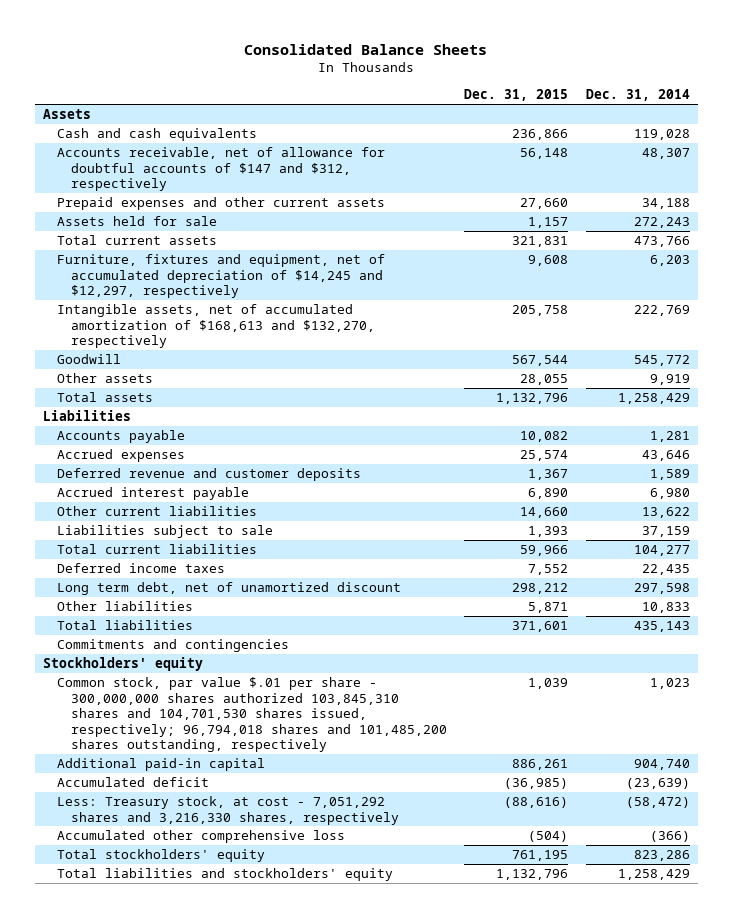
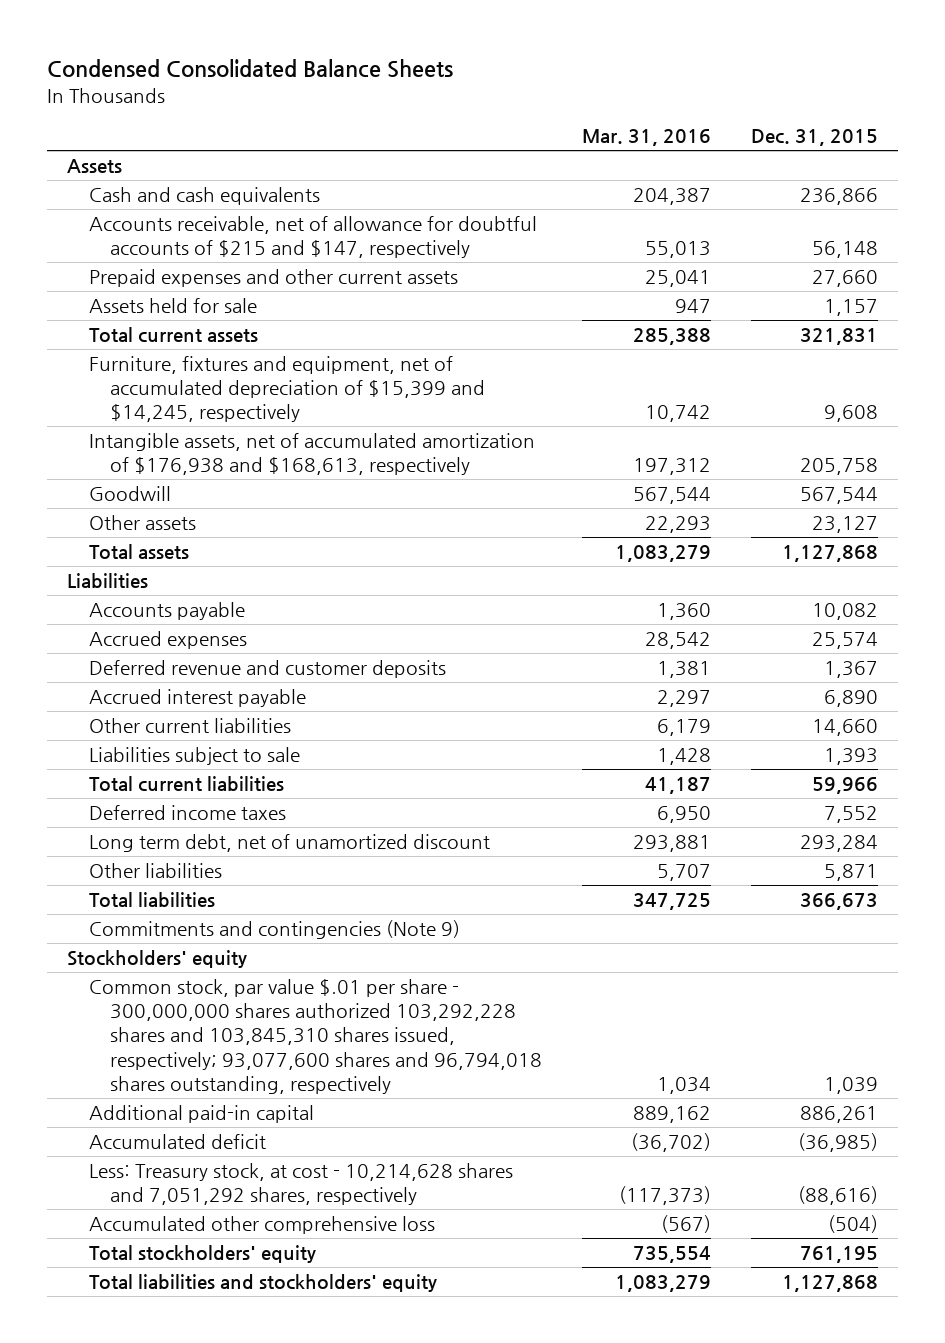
[244,43,488,55] Consolidated Balance Sheets -> [46,59,453,79] Condensed Consolidated Balance Sheets
[585,89,690,102] Dec. 31, 2014 -> none
none -> [582,129,712,147] Mar. 31, 2016
[56,147,385,192] Accounts receivable, net of allowance for doubtful accounts of $147 and $312, respectively -> [88,216,537,259] Accounts receivable, net of allowance for doubtful accounts of $215 and $147, respectively
[56,254,385,299] Furniture, fixtures and equipment, net of accumulated depreciation of $14,245 and $12,297, respectively -> [88,356,486,423] Furniture, fixtures and equipment, net of accumulated depreciation of $15,399 and $14,245, respectively
[56,304,375,349] Intangible assets, net of accumulated amortization of $168,613 and $132,270, respectively -> [88,433,535,476] Intangible assets, net of accumulated amortization of $176,938 and $168,613, respectively
[520,374,569,386] 28,055 -> [812,516,879,534] 23,127
[496,393,569,405] 1,132,796 -> [782,545,879,563] 1,127,868
[512,583,569,595] 298,212 -> [800,835,879,853] 293,284
[512,621,569,633] 371,601 -> [800,893,879,911] 366,673
[56,639,289,653] Commitments and contingencies -> [88,920,460,940] Commitments and contingencies (Note 9)
[56,677,447,753] Common stock, par value $.01 per share - 300,000,000 shares authorized 103,845,310 shares and 104,701,530 shares issued, respectively; 96,794,018 shares and 101,485,200 shares outstanding, respectively -> [88,979,543,1094] Common stock, par value $.01 per share - 300,000,000 shares authorized 103,292,228 shares and 103,845,310 shares issued, respectively; 93,077,600 shares and 96,794,018 shares outstanding, respectively
[56,796,399,825] Less: Treasury stock, at cost - 7,051,292 shares and 3,216,330 shares, respectively -> [88,1163,513,1206] Less: Treasury stock, at cost - 10,214,628 shares and 7,051,292 shares, respectively
[496,869,569,881] 1,132,796 -> [782,1275,879,1293] 1,127,868

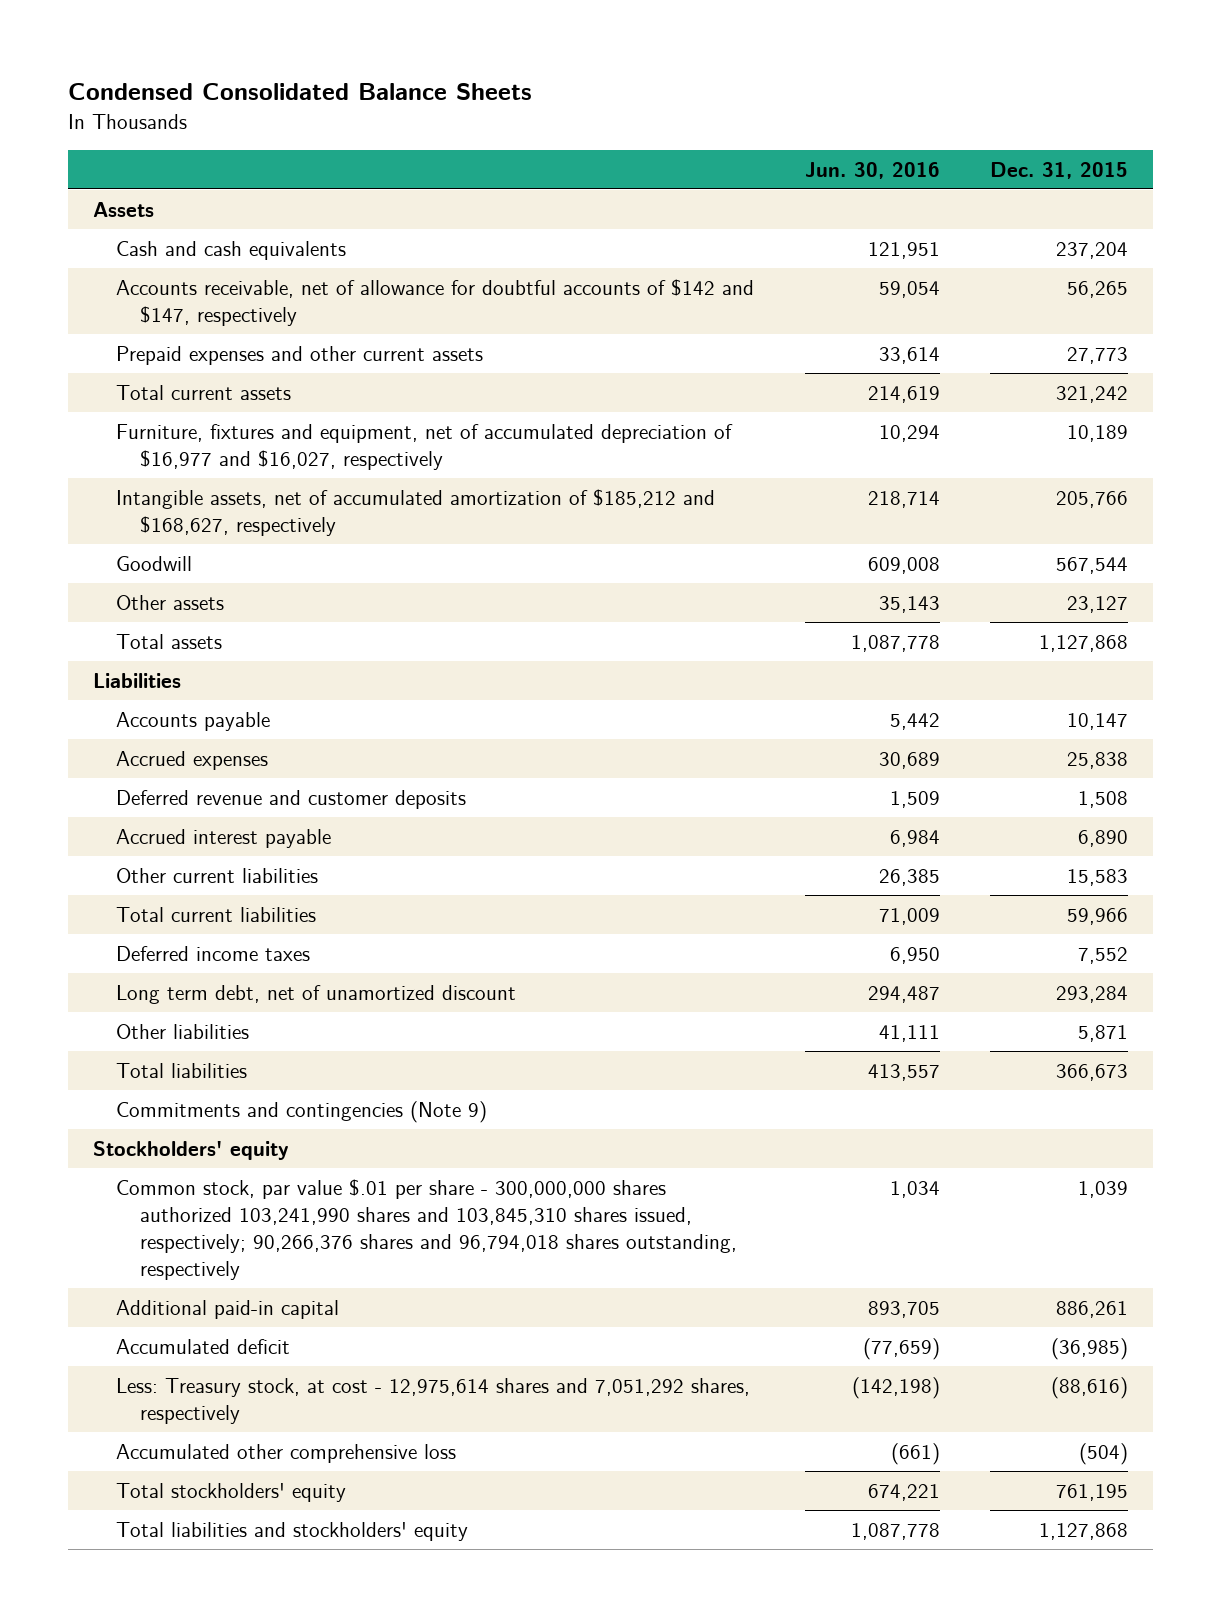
[582,129,712,147] Mar. 31, 2016 -> none
none -> [804,161,940,179] Jun. 30, 2016
[88,298,257,314] Assets held for sale -> none
[800,188,879,206] 236,866 -> [1055,241,1128,259] 237,204
[88,216,537,259] Accounts receivable, net of allowance for doubtful accounts of $215 and $147, respectively -> [116,278,755,326] Accounts receivable, net of allowance for doubtful accounts of $142 and $147, respectively
[812,241,879,259] 56,148 -> [1066,280,1128,298] 56,265
[812,270,879,288] 27,660 -> [1066,346,1128,364] 27,773
[800,328,879,346] 321,831 -> [1055,385,1128,403] 321,242
[88,356,486,423] Furniture, fixtures and equipment, net of accumulated depreciation of $15,399 and $14,245, respectively -> [116,423,734,470] Furniture, fixtures and equipment, net of accumulated depreciation of $16,977 and $16,027, respectively
[824,405,879,423] 9,608 -> [1066,424,1128,442] 10,189
[88,433,535,476] Intangible assets, net of accumulated amortization of $176,938 and $168,613, respectively -> [116,488,716,536] Intangible assets, net of accumulated amortization of $185,212 and $168,627, respectively
[800,458,879,476] 205,758 -> [1055,490,1128,508] 205,766
[812,603,879,621] 10,082 -> [1066,712,1128,730] 10,147
[812,632,879,650] 25,574 -> [1066,751,1128,769] 25,838
[824,661,879,679] 1,367 -> [1077,790,1128,808] 1,508
[88,747,300,766] Liabilities subject to sale -> none
[812,719,879,737] 14,660 -> [1066,868,1128,886] 15,583
[88,979,543,1094] Common stock, par value $.01 per share - 300,000,000 shares authorized 103,292,228 shares and 103,845,310 shares issued, respectively; 93,077,600 shares and 96,794,018 shares outstanding, respectively -> [116,1178,737,1281] Common stock, par value $.01 per share - 300,000,000 shares authorized 103,241,990 shares and 103,845,310 shares issued, respectively; 90,266,376 shares and 96,794,018 shares outstanding, respectively
[88,1163,513,1206] Less: Treasury stock, at cost - 10,214,628 shares and 7,051,292 shares, respectively -> [116,1377,751,1424] Less: Treasury stock, at cost - 12,975,614 shares and 7,051,292 shares, respectively

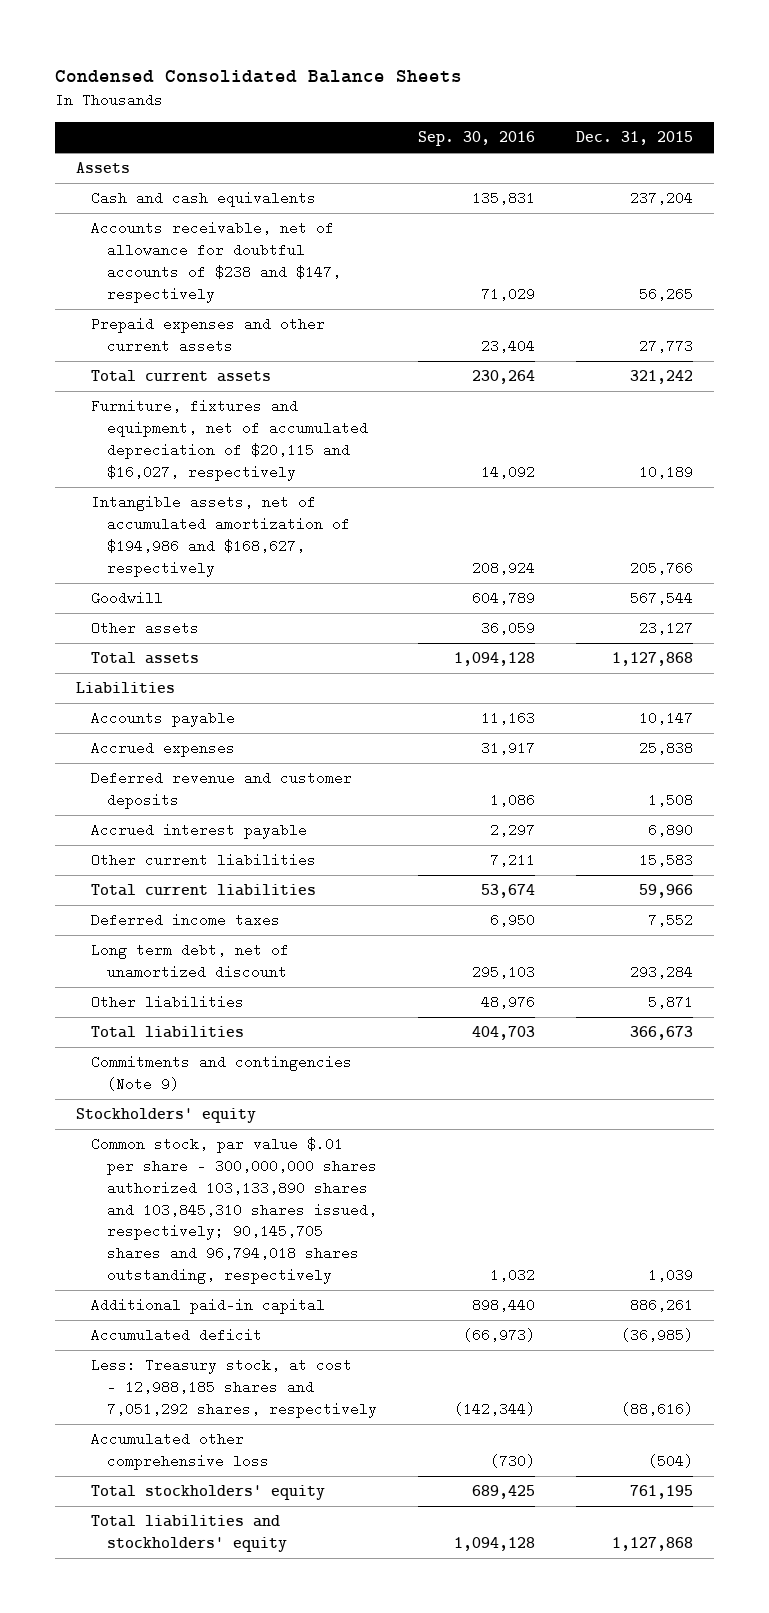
[804,161,940,179] Jun. 30, 2016 -> none
none -> [418,131,536,147] Sep. 30, 2016
[116,278,755,326] Accounts receivable, net of allowance for doubtful accounts of $142 and $147, respectively -> [91,221,341,303] Accounts receivable, net of allowance for doubtful accounts of $238 and $147, respectively
[116,423,734,470] Furniture, fixtures and equipment, net of accumulated depreciation of $16,977 and $16,027, respectively -> [91,399,368,481] Furniture, fixtures and equipment, net of accumulated depreciation of $20,115 and $16,027, respectively
[116,488,716,536] Intangible assets, net of accumulated amortization of $185,212 and $168,627, respectively -> [91,495,350,577] Intangible assets, net of accumulated amortization of $194,986 and $168,627, respectively
[116,1178,737,1281] Common stock, par value $.01 per share - 300,000,000 shares authorized 103,241,990 shares and 103,845,310 shares issued, respectively; 90,266,376 shares and 96,794,018 shares outstanding, respectively -> [91,1137,377,1284] Common stock, par value $.01 per share - 300,000,000 shares authorized 103,133,890 shares and 103,845,310 shares issued, respectively; 90,145,705 shares and 96,794,018 shares outstanding, respectively
[116,1377,751,1424] Less: Treasury stock, at cost - 12,975,614 shares and 7,051,292 shares, respectively -> [91,1358,377,1418] Less: Treasury stock, at cost - 12,988,185 shares and 7,051,292 shares, respectively

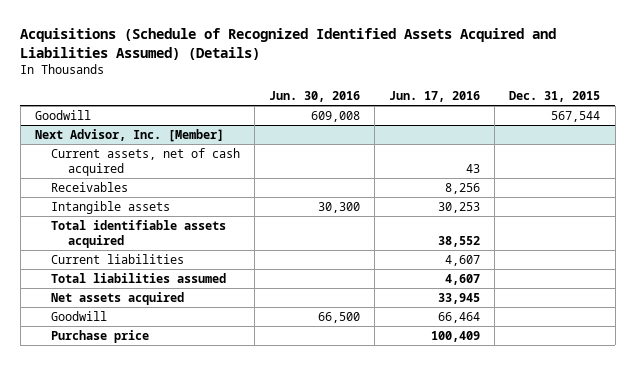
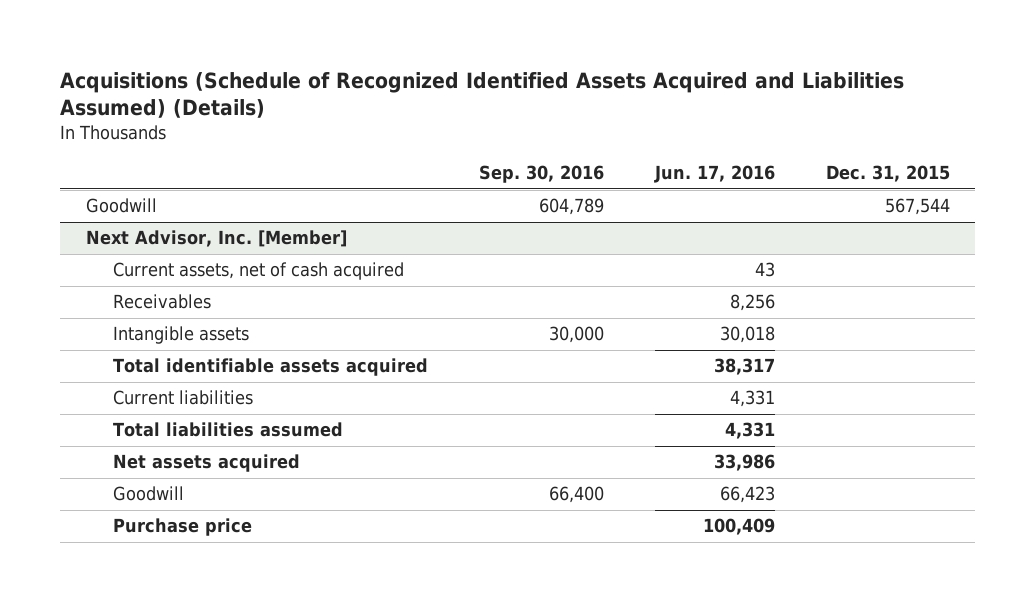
[269,91,361,103] Jun. 30, 2016 -> none
none -> [478,165,604,184] Sep. 30, 2016
[438,201,481,213] 30,253 -> [719,326,775,344] 30,018
[438,235,481,247] 38,552 -> [713,358,775,376] 38,317
[445,254,481,266] 4,607 -> [729,390,775,408] 4,331
[445,273,481,285] 4,607 -> [724,422,775,440] 4,331
[438,292,481,304] 33,945 -> [713,454,775,472] 33,986
[438,311,481,323] 66,464 -> [719,486,775,504] 66,423

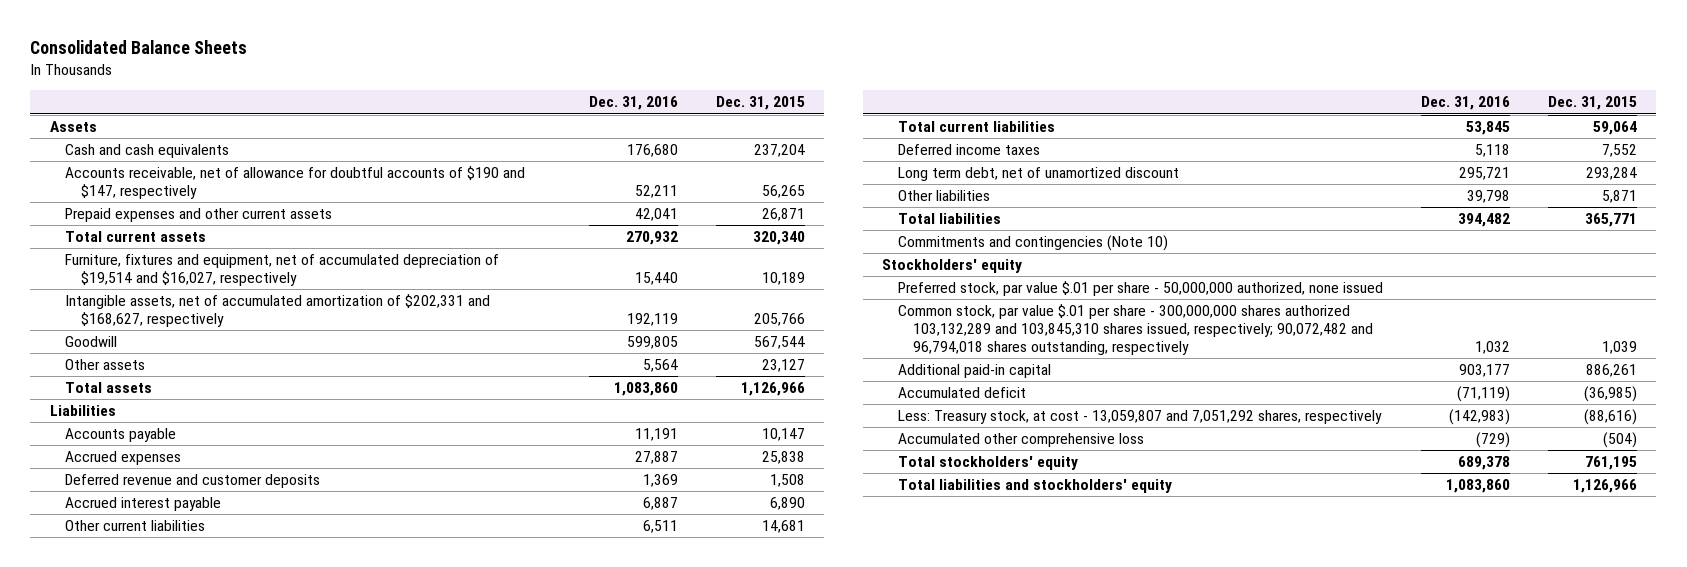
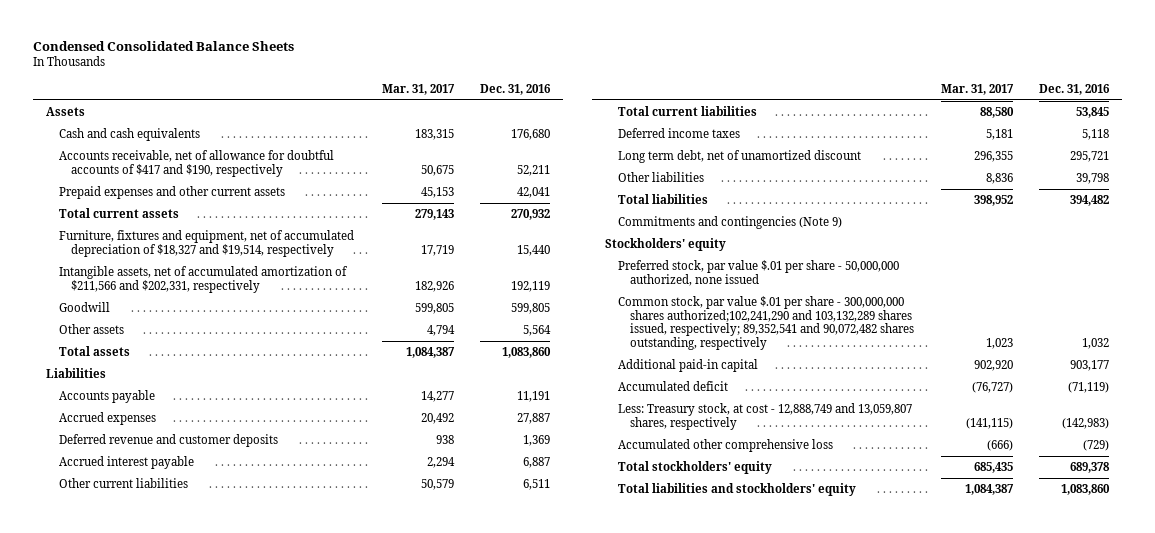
[30,40,248,55] Consolidated Balance Sheets -> [32,40,294,51] Condensed Consolidated Balance Sheets
[716,96,806,111] Dec. 31, 2015 -> none
none -> [381,83,455,95] Mar. 31, 2017
[65,166,526,199] Accounts receivable, net of allowance for doubtful accounts of $190 and $147, respectively -> [58,150,334,177] Accounts receivable, net of allowance for doubtful accounts of $417 and $190, respectively
[65,254,500,286] Furniture, fixtures and equipment, net of accumulated depreciation of $19,514 and $16,027, respectively -> [58,230,354,257] Furniture, fixtures and equipment, net of accumulated depreciation of $18,327 and $19,514, respectively
[65,294,491,327] Intangible assets, net of accumulated amortization of $202,331 and $168,627, respectively -> [58,266,348,293] Intangible assets, net of accumulated amortization of $211,566 and $202,331, respectively
[897,235,1168,252] Commitments and contingencies (Note 10) -> [617,216,842,230] Commitments and contingencies (Note 9)
[897,304,1374,355] Common stock, par value $.01 per share - 300,000,000 shares authorized 103,132,289 and 103,845,310 shares issued, respectively; 90,072,482 and 96,794,018 shares outstanding, respectively -> [617,296,915,350] Common stock, par value $.01 per share - 300,000,000 shares authorized;102,241,290 and 103,132,289 shares issued, respectively; 89,352,541 and 90,072,482 shares outstanding, respectively
[897,410,1382,425] Less: Treasury stock, at cost - 13,059,807 and 7,051,292 shares, respectively -> [617,403,912,430] Less: Treasury stock, at cost - 12,888,749 and 13,059,807 shares, respectively

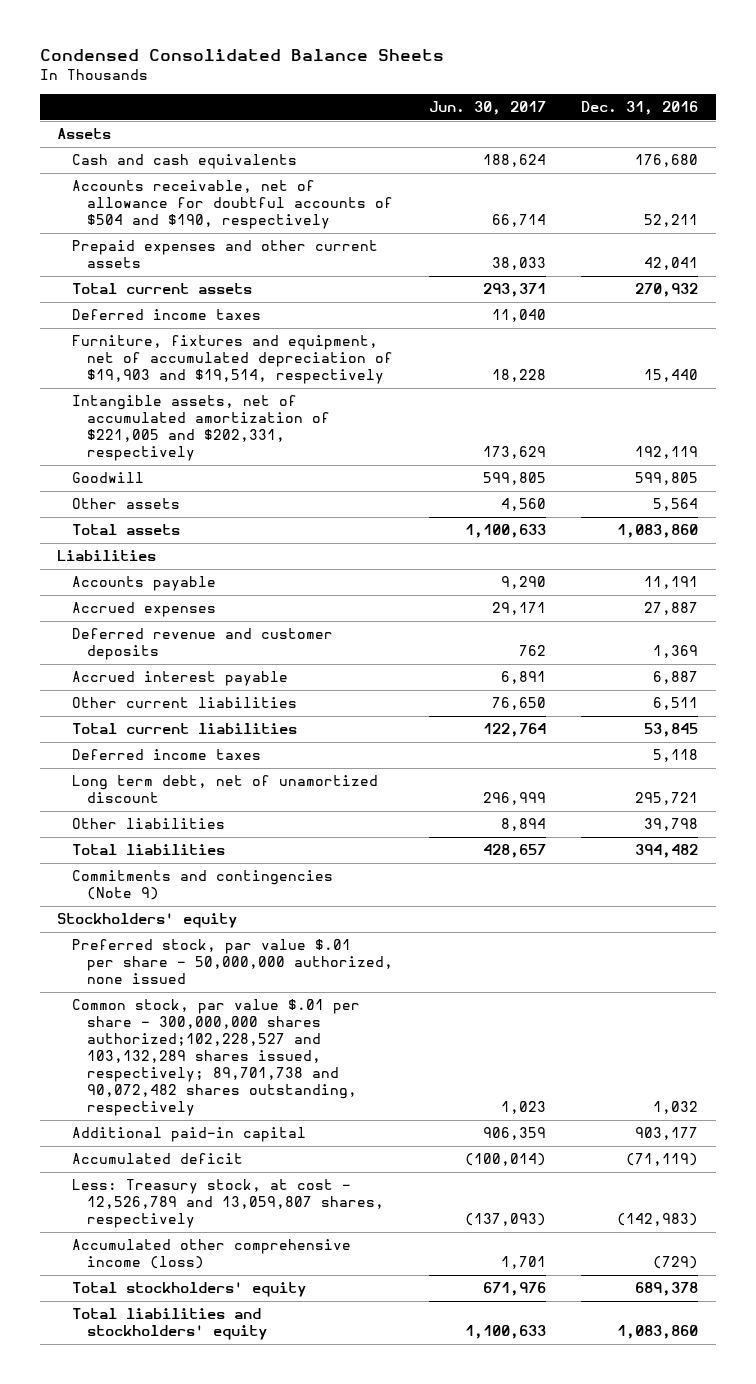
[381,83,455,95] Mar. 31, 2017 -> none
none -> [428,101,546,116] Jun. 30, 2017
[58,150,334,177] Accounts receivable, net of allowance for doubtful accounts of $417 and $190, respectively -> [72,180,393,230] Accounts receivable, net of allowance for doubtful accounts of $504 and $190, respectively
none -> [72,309,262,321] Deferred income taxes
[58,230,354,257] Furniture, fixtures and equipment, net of accumulated depreciation of $18,327 and $19,514, respectively -> [72,335,393,385] Furniture, fixtures and equipment, net of accumulated depreciation of $19,903 and $19,514, respectively
[58,266,348,293] Intangible assets, net of accumulated amortization of $211,566 and $202,331, respectively -> [72,395,330,462] Intangible assets, net of accumulated amortization of $221,005 and $202,331, respectively
[617,296,915,350] Common stock, par value $.01 per share - 300,000,000 shares authorized;102,241,290 and 103,132,289 shares issued, respectively; 89,352,541 and 90,072,482 shares outstanding, respectively -> [72,999,361,1117] Common stock, par value $.01 per share - 300,000,000 shares authorized;102,228,527 and 103,132,289 shares issued, respectively; 89,701,738 and 90,072,482 shares outstanding, respectively
[617,403,912,430] Less: Treasury stock, at cost - 12,888,749 and 13,059,807 shares, respectively -> [72,1179,384,1229] Less: Treasury stock, at cost - 12,526,789 and 13,059,807 shares, respectively
[617,439,833,453] Accumulated other comprehensive loss -> [72,1239,352,1270] Accumulated other comprehensive income (loss)

